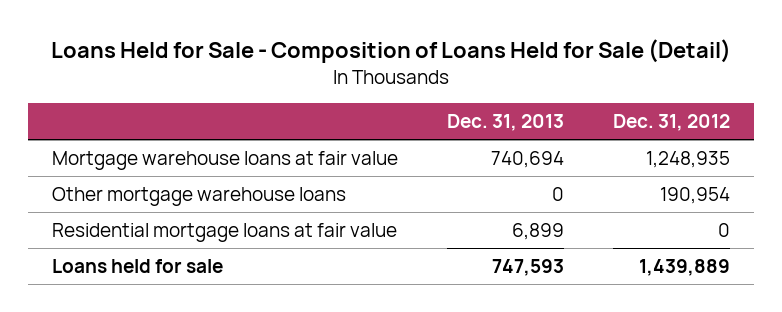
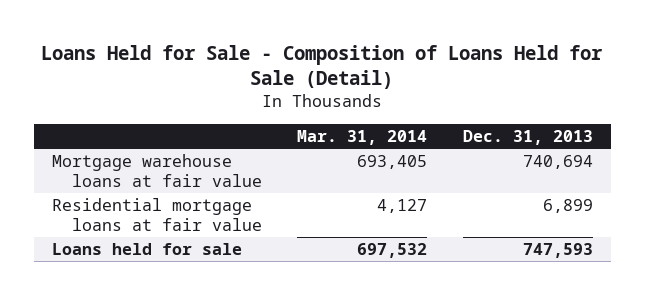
[612,114,730,132] Dec. 31, 2012 -> none
none -> [297,129,428,145] Mar. 31, 2014
[52,187,347,207] Other mortgage warehouse loans -> none

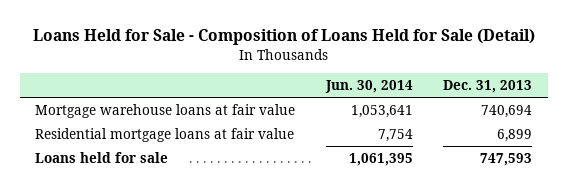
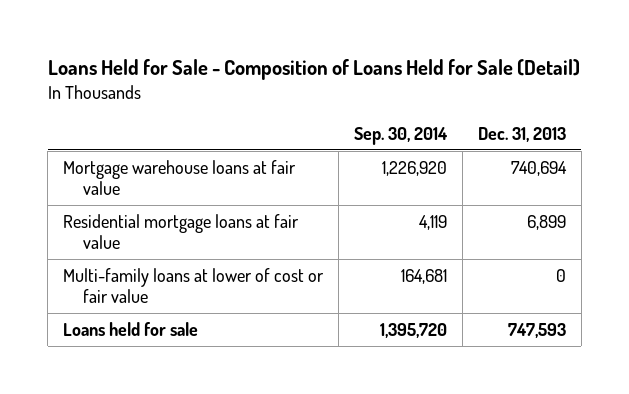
[324,80,413,94] Jun. 30, 2014 -> none
none -> [354,126,449,145] Sep. 30, 2014
none -> [63,267,325,303] Multi-family loans at lower of cost or fair value

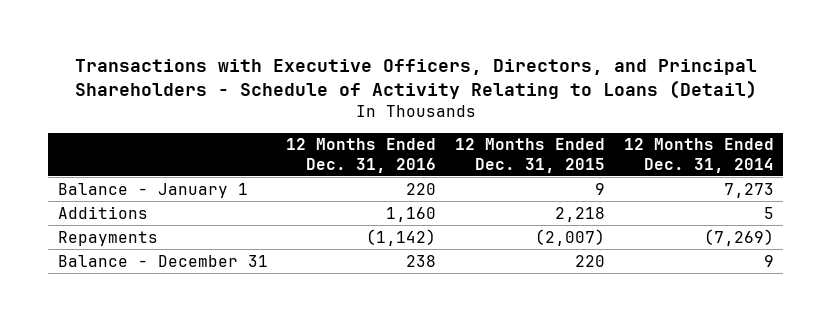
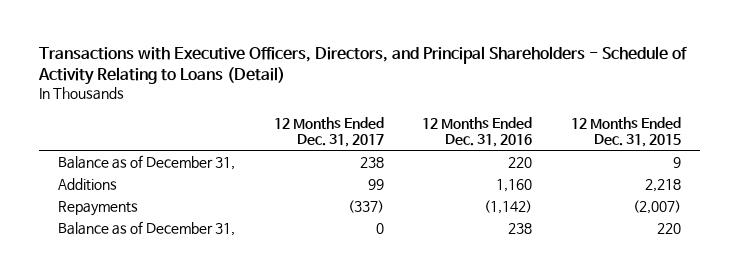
[623,138,774,173] 12 Months Ended Dec. 31, 2014 -> none
none -> [273,116,384,147] 12 Months Ended Dec. 31, 2017
[57,182,248,198] Balance - January 1 -> [57,154,235,170] Balance as of December 31,
[57,254,268,267] Balance - December 31 -> [57,220,235,236] Balance as of December 31,

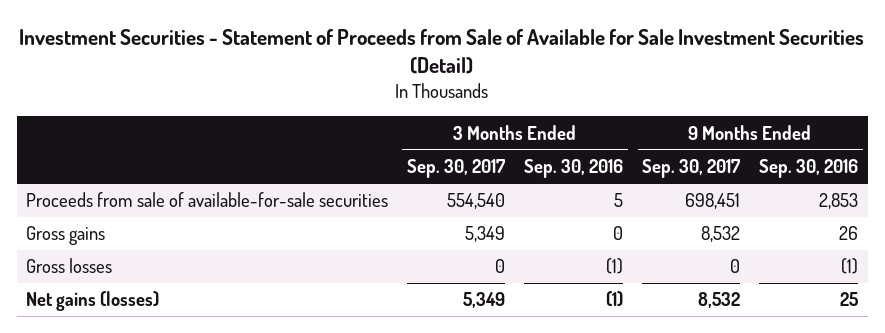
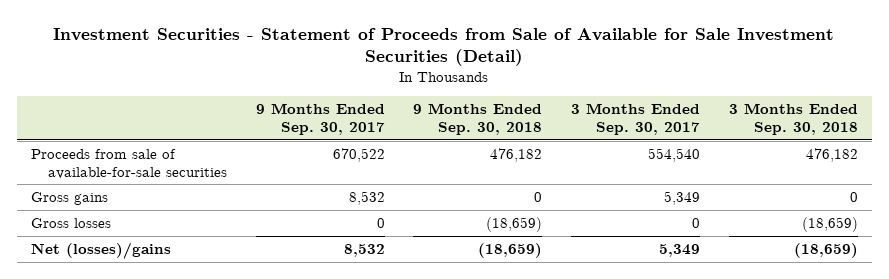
[524,159,624,179] Sep. 30, 2016 -> none
[759,159,859,179] Sep. 30, 2016 -> none
none -> [413,103,543,136] 9 Months Ended Sep. 30, 2018
none -> [728,103,858,136] 3 Months Ended Sep. 30, 2018
[685,193,741,210] 698,451 -> [332,147,385,162] 670,522
[26,291,160,312] Net gains (losses) -> [31,241,172,259] Net (losses)/gains

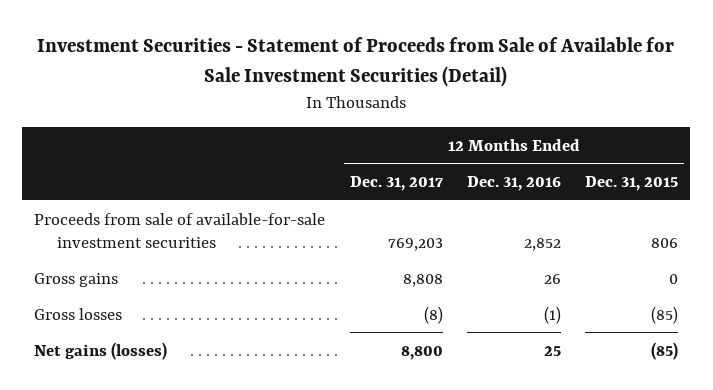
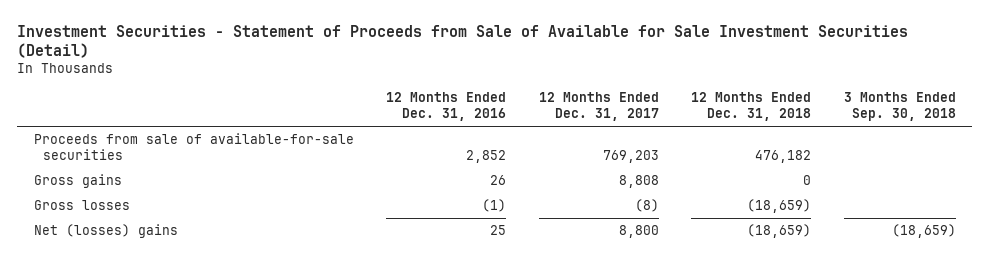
[585,175,679,191] Dec. 31, 2015 -> none
none -> [691,92,812,121] 12 Months Ended Dec. 31, 2018
none -> [844,92,957,121] 3 Months Ended Sep. 30, 2018
[34,212,326,248] Proceeds from sale of available-for-sale investment securities -> [33,133,354,160] Proceeds from sale of available-for-sale securities
[34,341,168,360] Net gains (losses) -> [33,224,178,239] Net (losses) gains

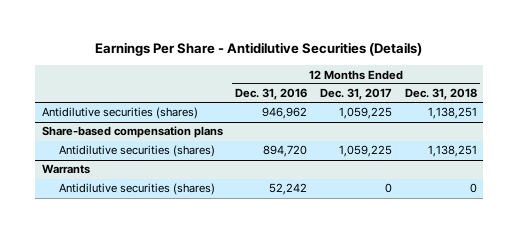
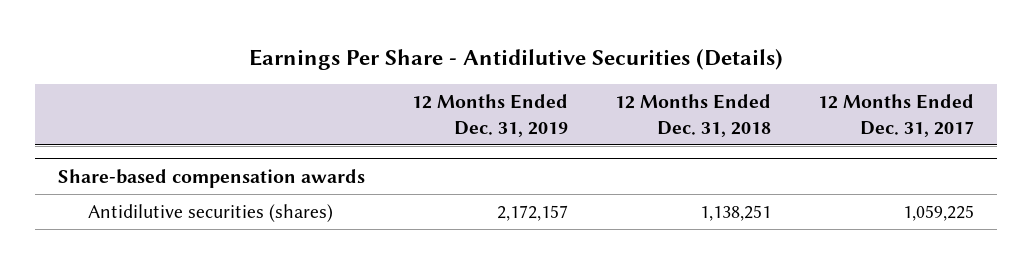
[235,88,308,101] Dec. 31, 2016 -> none
none -> [411,94,568,137] 12 Months Ended Dec. 31, 2019
[41,107,198,120] Antidilutive securities (shares) -> none
[41,126,223,139] Share-based compensation plans -> [58,168,366,188] Share-based compensation awards
[41,164,90,175] Warrants -> none
[58,183,215,196] Antidilutive securities (shares) -> none

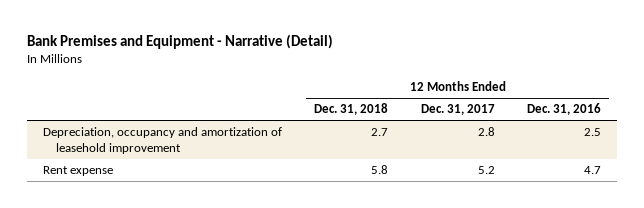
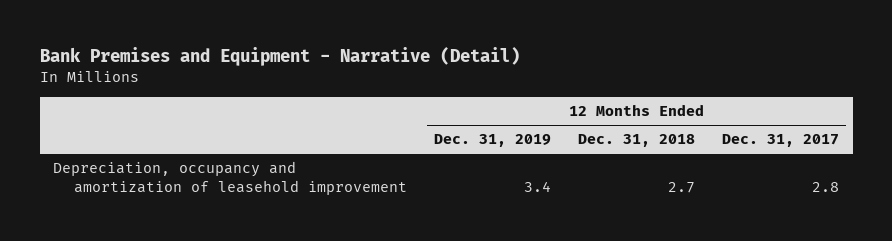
[527,103,602,116] Dec. 31, 2016 -> none
none -> [434,134,552,148] Dec. 31, 2019
[42,166,113,177] Rent expense -> none

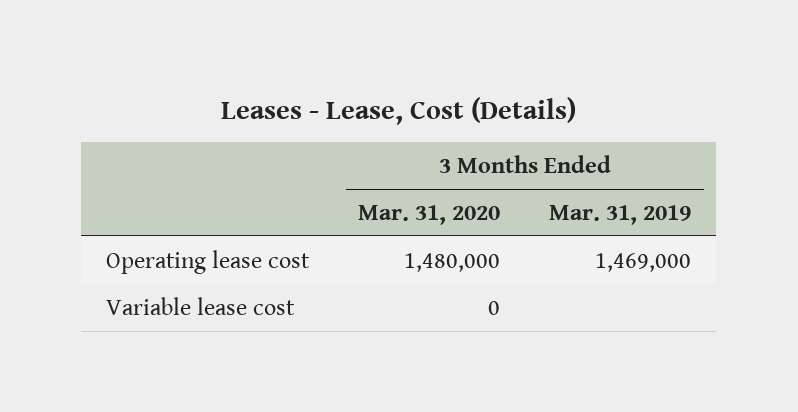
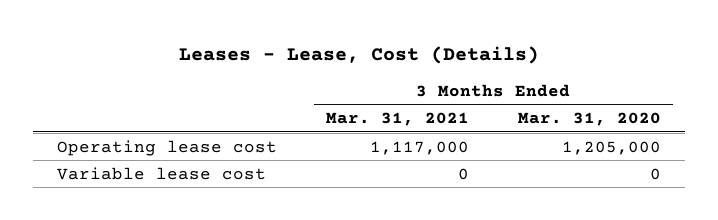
[549,204,692,225] Mar. 31, 2019 -> none
none -> [325,111,469,126] Mar. 31, 2021
[404,252,501,272] 1,480,000 -> [561,140,661,155] 1,205,000

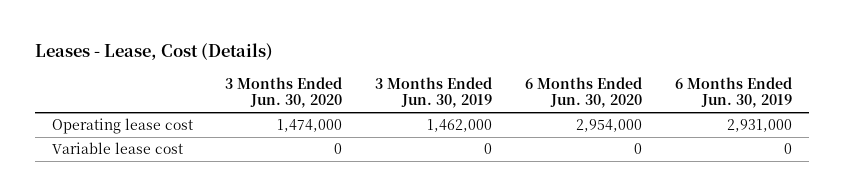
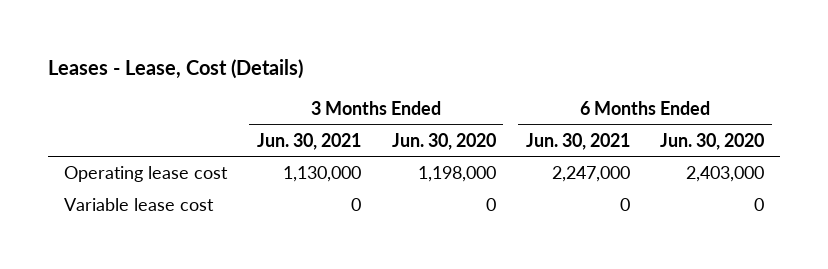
[375,76,493,109] 3 Months Ended Jun. 30, 2019 -> none
[675,76,793,109] 6 Months Ended Jun. 30, 2019 -> none
none -> [257,132,362,150] Jun. 30, 2021
none -> [526,132,631,150] Jun. 30, 2021
[277,119,343,133] 1,474,000 -> [417,166,496,183] 1,198,000
[576,119,643,133] 2,954,000 -> [686,166,765,183] 2,403,000

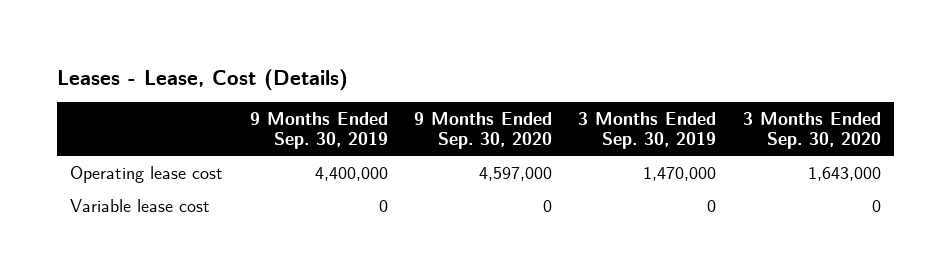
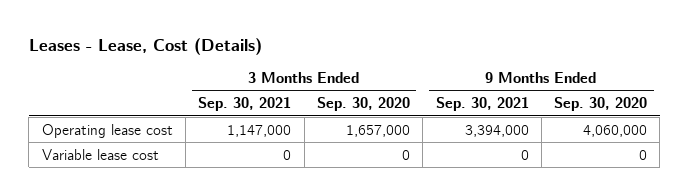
[249,111,388,150] 9 Months Ended Sep. 30, 2019 -> none
[578,111,717,150] 3 Months Ended Sep. 30, 2019 -> none
none -> [198,97,292,112] Sep. 30, 2021
none -> [435,97,529,112] Sep. 30, 2021
[478,167,552,182] 4,597,000 -> [583,124,648,137] 4,060,000
[807,167,881,182] 1,643,000 -> [345,124,410,137] 1,657,000

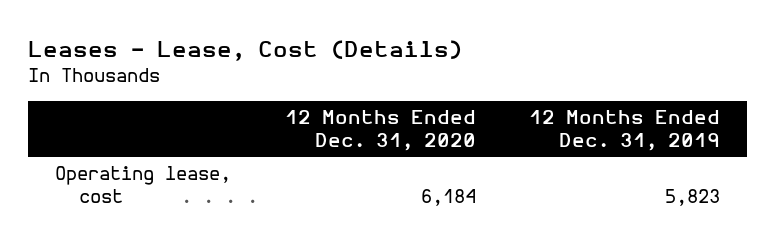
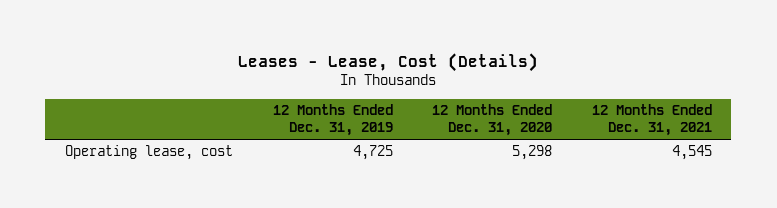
none -> [591,104,712,137] 12 Months Ended Dec. 31, 2021
[420,189,476,207] 6,184 -> [512,145,553,161] 5,298
[665,189,721,207] 5,823 -> [352,145,393,161] 4,725

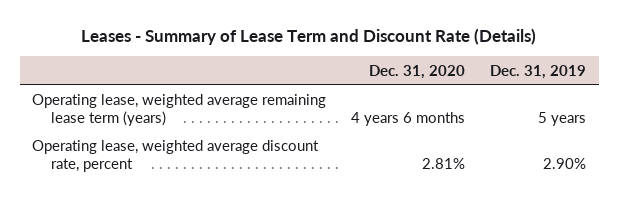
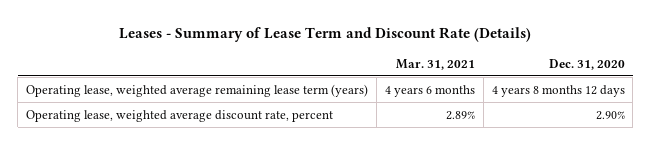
[490,64,587,79] Dec. 31, 2019 -> none
none -> [395,58,475,70] Mar. 31, 2021
[351,111,466,126] 4 years 6 months -> [491,84,625,97] 4 years 8 months 12 days
[422,157,466,169] 2.81% -> [595,110,625,120] 2.90%

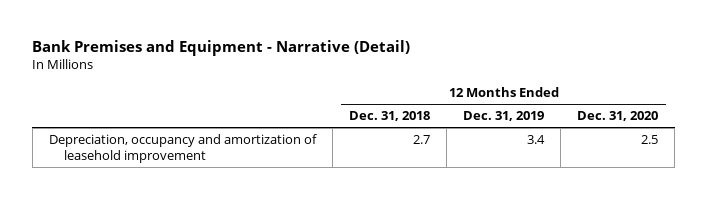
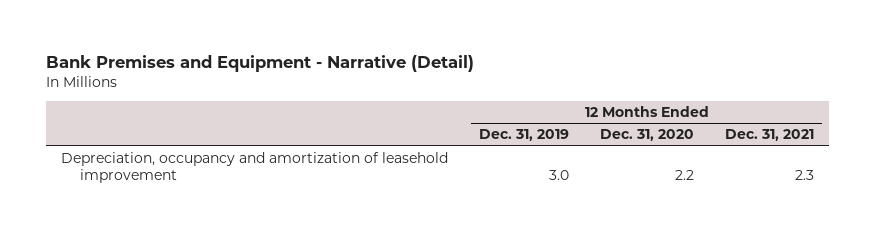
[348,111,430,122] Dec. 31, 2018 -> none
none -> [724,129,814,142] Dec. 31, 2021
[527,134,546,144] 3.4 -> [549,169,570,180] 3.0
[641,134,659,144] 2.5 -> [675,169,695,180] 2.2

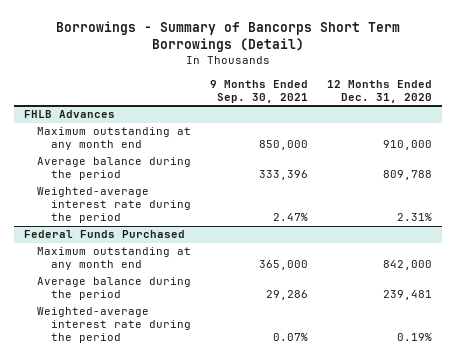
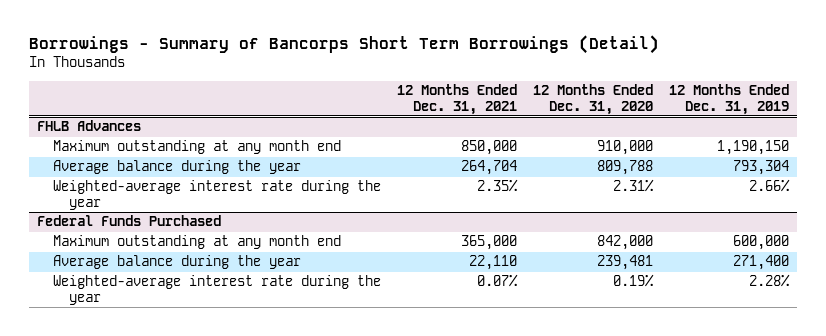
[210,79,309,103] 9 Months Ended Sep. 30, 2021 -> none
none -> [397,84,518,115] 12 Months Ended Dec. 31, 2021
none -> [669,84,790,115] 12 Months Ended Dec. 31, 2019
[37,157,192,181] Average balance during the period -> [52,160,301,175] Average balance during the year
[37,187,192,224] Weighted-average interest rate during the period -> [52,180,381,210] Weighted-average interest rate during the year
[37,277,192,301] Average balance during the period -> [52,255,301,270] Average balance during the year
[37,307,192,344] Weighted-average interest rate during the period -> [52,275,381,305] Weighted-average interest rate during the year

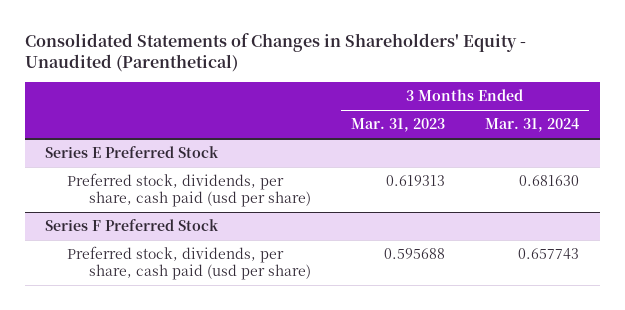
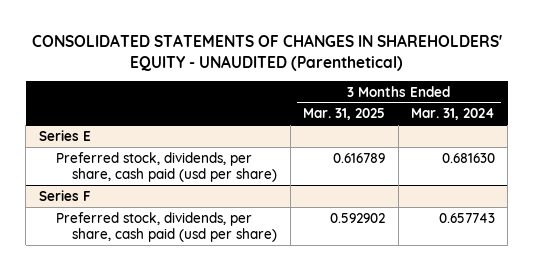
[25,32,527,73] Consolidated Statements of Changes in Shareholders' Equity - Unaudited (Parenthetical) -> [31,33,502,71] CONSOLIDATED STATEMENTS OF CHANGES IN SHAREHOLDERS' EQUITY - UNAUDITED (Parenthetical)
[350,118,445,133] Mar. 31, 2023 -> none
none -> [303,108,386,121] Mar. 31, 2025
[45,146,220,159] Series E Preferred Stock -> [38,129,91,141] Series E
[45,219,220,232] Series F Preferred Stock -> [38,189,91,201] Series F

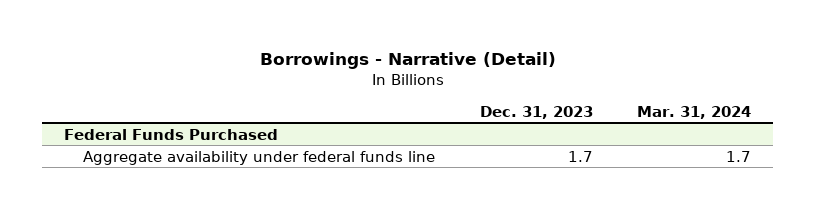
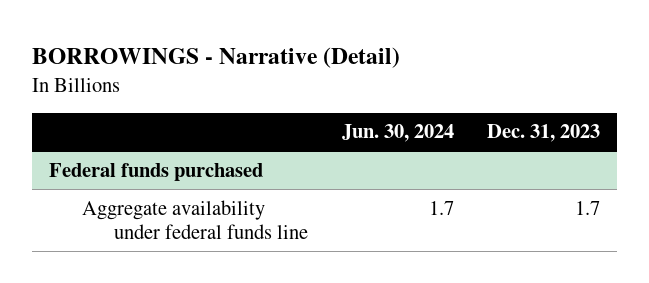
[259,52,556,70] Borrowings - Narrative (Detail) -> [32,47,401,69] BORROWINGS - Narrative (Detail)
[637,105,752,119] Mar. 31, 2024 -> none
none -> [341,124,454,143] Jun. 30, 2024
[64,128,279,140] Federal Funds Purchased -> [49,162,264,181] Federal funds purchased

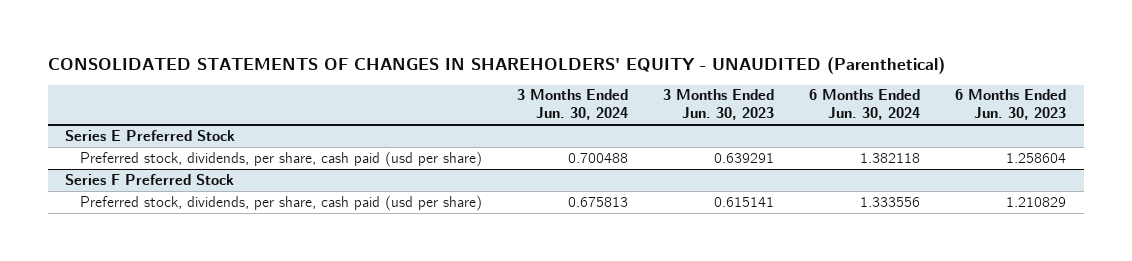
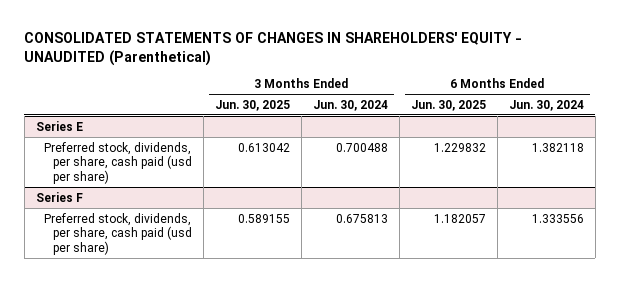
[663,89,775,121] 3 Months Ended Jun. 30, 2023 -> none
[955,89,1067,121] 6 Months Ended Jun. 30, 2023 -> none
none -> [214,99,290,111] Jun. 30, 2025
none -> [410,99,486,111] Jun. 30, 2025
[65,129,236,141] Series E Preferred Stock -> [35,120,83,131] Series E
[65,173,235,185] Series F Preferred Stock -> [35,191,83,202] Series F

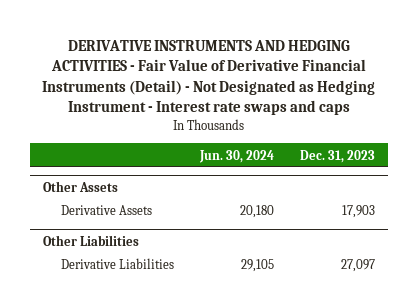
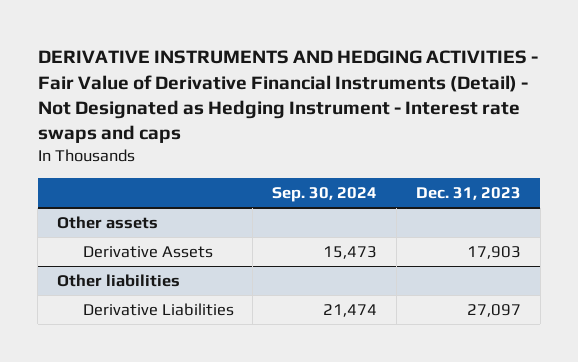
[198,149,274,163] Jun. 30, 2024 -> none
none -> [272,186,378,202] Sep. 30, 2024
[43,181,119,193] Other Assets -> [56,215,158,229] Other assets
[43,235,140,247] Other Liabilities -> [56,273,180,287] Other liabilities

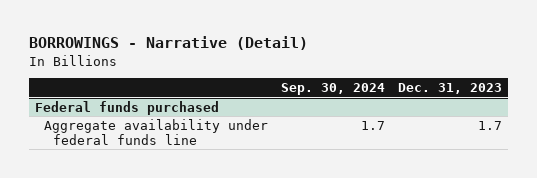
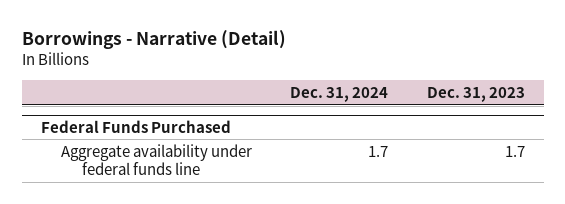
[28,36,308,51] BORROWINGS - Narrative (Detail) -> [21,29,286,49] Borrowings - Narrative (Detail)
[280,83,385,96] Sep. 30, 2024 -> none
none -> [290,86,389,102] Dec. 31, 2024
[35,100,220,115] Federal funds purchased -> [40,119,231,133] Federal Funds Purchased

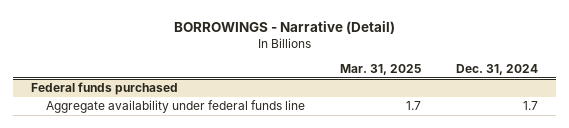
[21,29,286,49] Borrowings - Narrative (Detail) -> [173,20,395,34] BORROWINGS - Narrative (Detail)
[426,86,525,102] Dec. 31, 2023 -> none
none -> [340,63,422,75] Mar. 31, 2025
[40,119,231,133] Federal Funds Purchased -> [30,82,178,96] Federal funds purchased

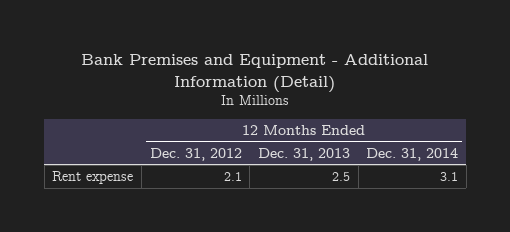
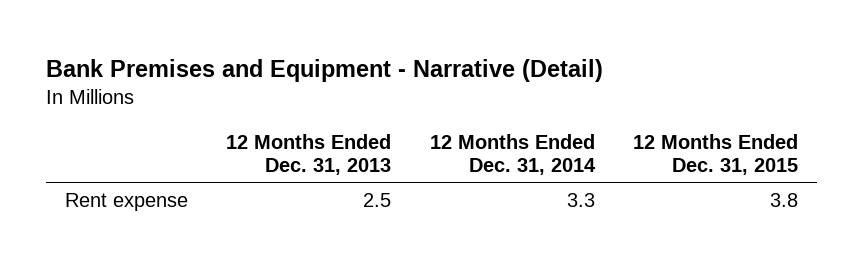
[81,54,429,93] Bank Premises and Equipment - Additional Information (Detail) -> [45,58,603,82] Bank Premises and Equipment - Narrative (Detail)
[149,147,242,161] Dec. 31, 2012 -> none
none -> [632,133,798,176] 12 Months Ended Dec. 31, 2015
[440,172,459,182] 3.1 -> [566,193,595,208] 3.3

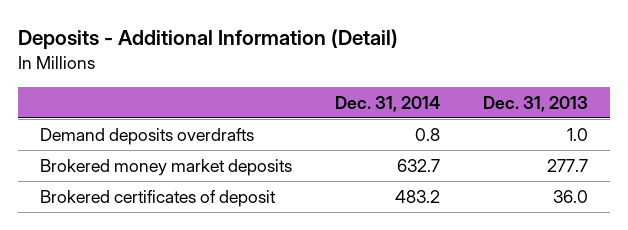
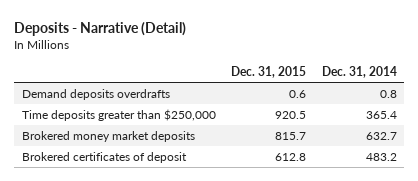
[17,29,398,50] Deposits - Additional Information (Detail) -> [14,22,187,37] Deposits - Narrative (Detail)
[483,95,589,112] Dec. 31, 2013 -> none
none -> [231,66,307,79] Dec. 31, 2015
none -> [21,108,216,121] Time deposits greater than $250,000

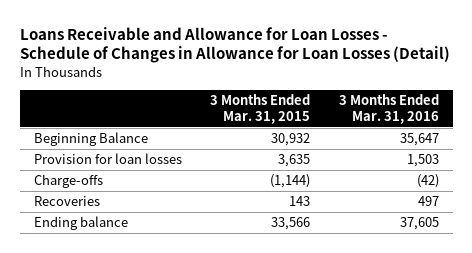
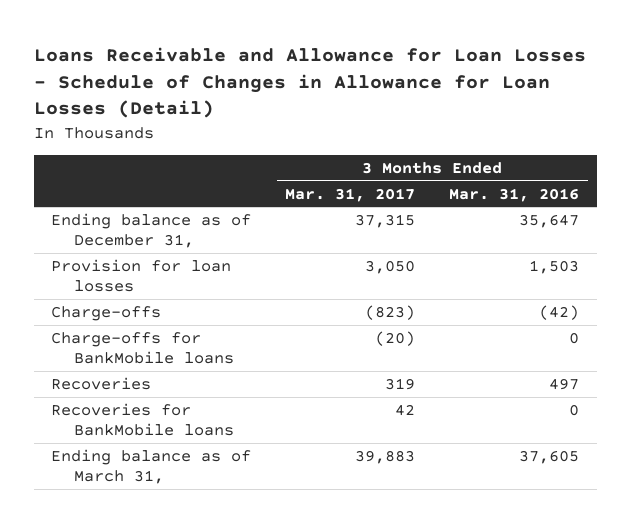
[210,93,311,125] 3 Months Ended Mar. 31, 2015 -> none
none -> [285,187,416,202] Mar. 31, 2017
[33,131,148,146] Beginning Balance -> [51,212,252,249] Ending balance as of December 31,
none -> [51,331,234,365] Charge-offs for BankMobile loans
none -> [51,402,234,437] Recoveries for BankMobile loans
[33,215,128,230] Ending balance -> [51,448,252,485] Ending balance as of March 31,

